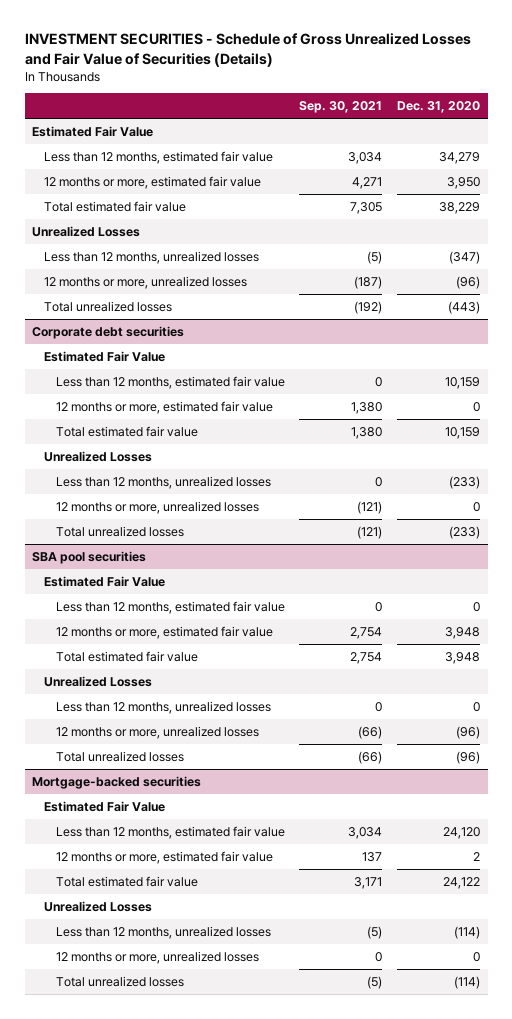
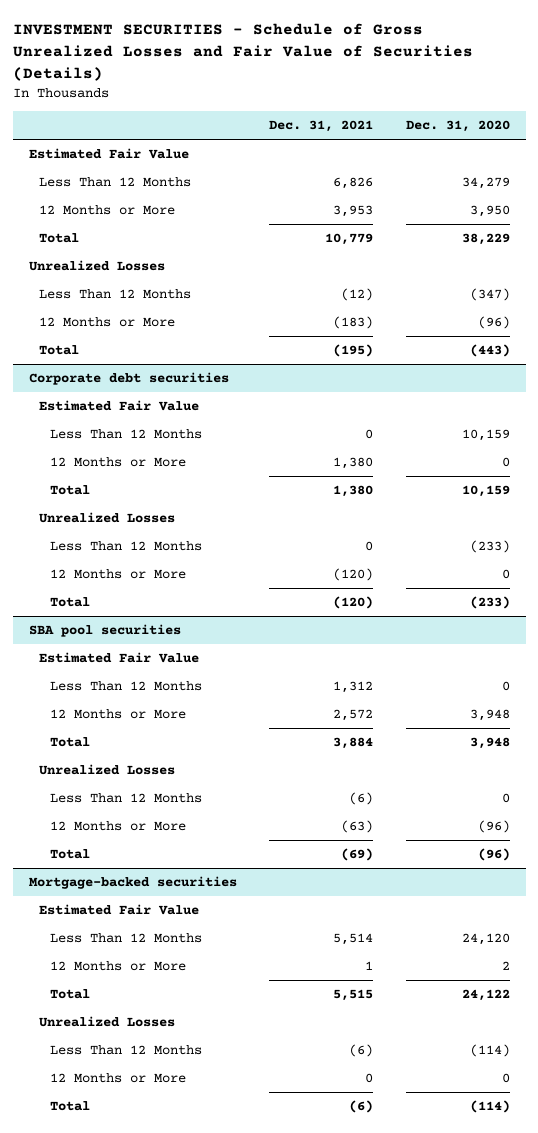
[299,101,383,114] Sep. 30, 2021 -> none
none -> [269,120,374,133] Dec. 31, 2021
[43,150,273,164] Less than 12 months, estimated fair value -> [39,177,192,188] Less Than 12 Months
[43,175,261,189] 12 months or more, estimated fair value -> [39,205,176,216] 12 Months or More
[43,200,186,212] Total estimated fair value -> [39,233,80,244] Total
[43,250,259,264] Less than 12 months, unrealized losses -> [39,289,192,300] Less Than 12 Months
[43,275,247,289] 12 months or more, unrealized losses -> [39,317,176,328] 12 Months or More
[43,300,172,312] Total unrealized losses -> [39,345,80,356] Total
[55,375,285,389] Less than 12 months, estimated fair value -> [49,429,202,440] Less Than 12 Months
[55,400,273,414] 12 months or more, estimated fair value -> [49,457,186,468] 12 Months or More
[55,425,198,437] Total estimated fair value -> [49,485,90,496] Total
[55,475,271,489] Less than 12 months, unrealized losses -> [49,541,202,552] Less Than 12 Months
[55,500,259,514] 12 months or more, unrealized losses -> [49,569,186,580] 12 Months or More
[55,525,184,537] Total unrealized losses -> [49,597,90,608] Total
[55,600,285,614] Less than 12 months, estimated fair value -> [49,681,202,692] Less Than 12 Months
[55,625,273,639] 12 months or more, estimated fair value -> [49,709,186,720] 12 Months or More
[55,650,198,662] Total estimated fair value -> [49,737,90,748] Total
[55,700,271,714] Less than 12 months, unrealized losses -> [49,793,202,804] Less Than 12 Months
[55,725,259,739] 12 months or more, unrealized losses -> [49,821,186,832] 12 Months or More
[55,750,184,762] Total unrealized losses -> [49,849,90,860] Total
[55,825,285,839] Less than 12 months, estimated fair value -> [49,933,202,944] Less Than 12 Months
[55,850,273,864] 12 months or more, estimated fair value -> [49,961,186,972] 12 Months or More
[55,875,198,887] Total estimated fair value -> [49,989,90,1000] Total
[55,925,271,939] Less than 12 months, unrealized losses -> [49,1045,202,1056] Less Than 12 Months
[55,950,259,964] 12 months or more, unrealized losses -> [49,1073,186,1084] 12 Months or More
[55,975,184,987] Total unrealized losses -> [49,1101,90,1112] Total

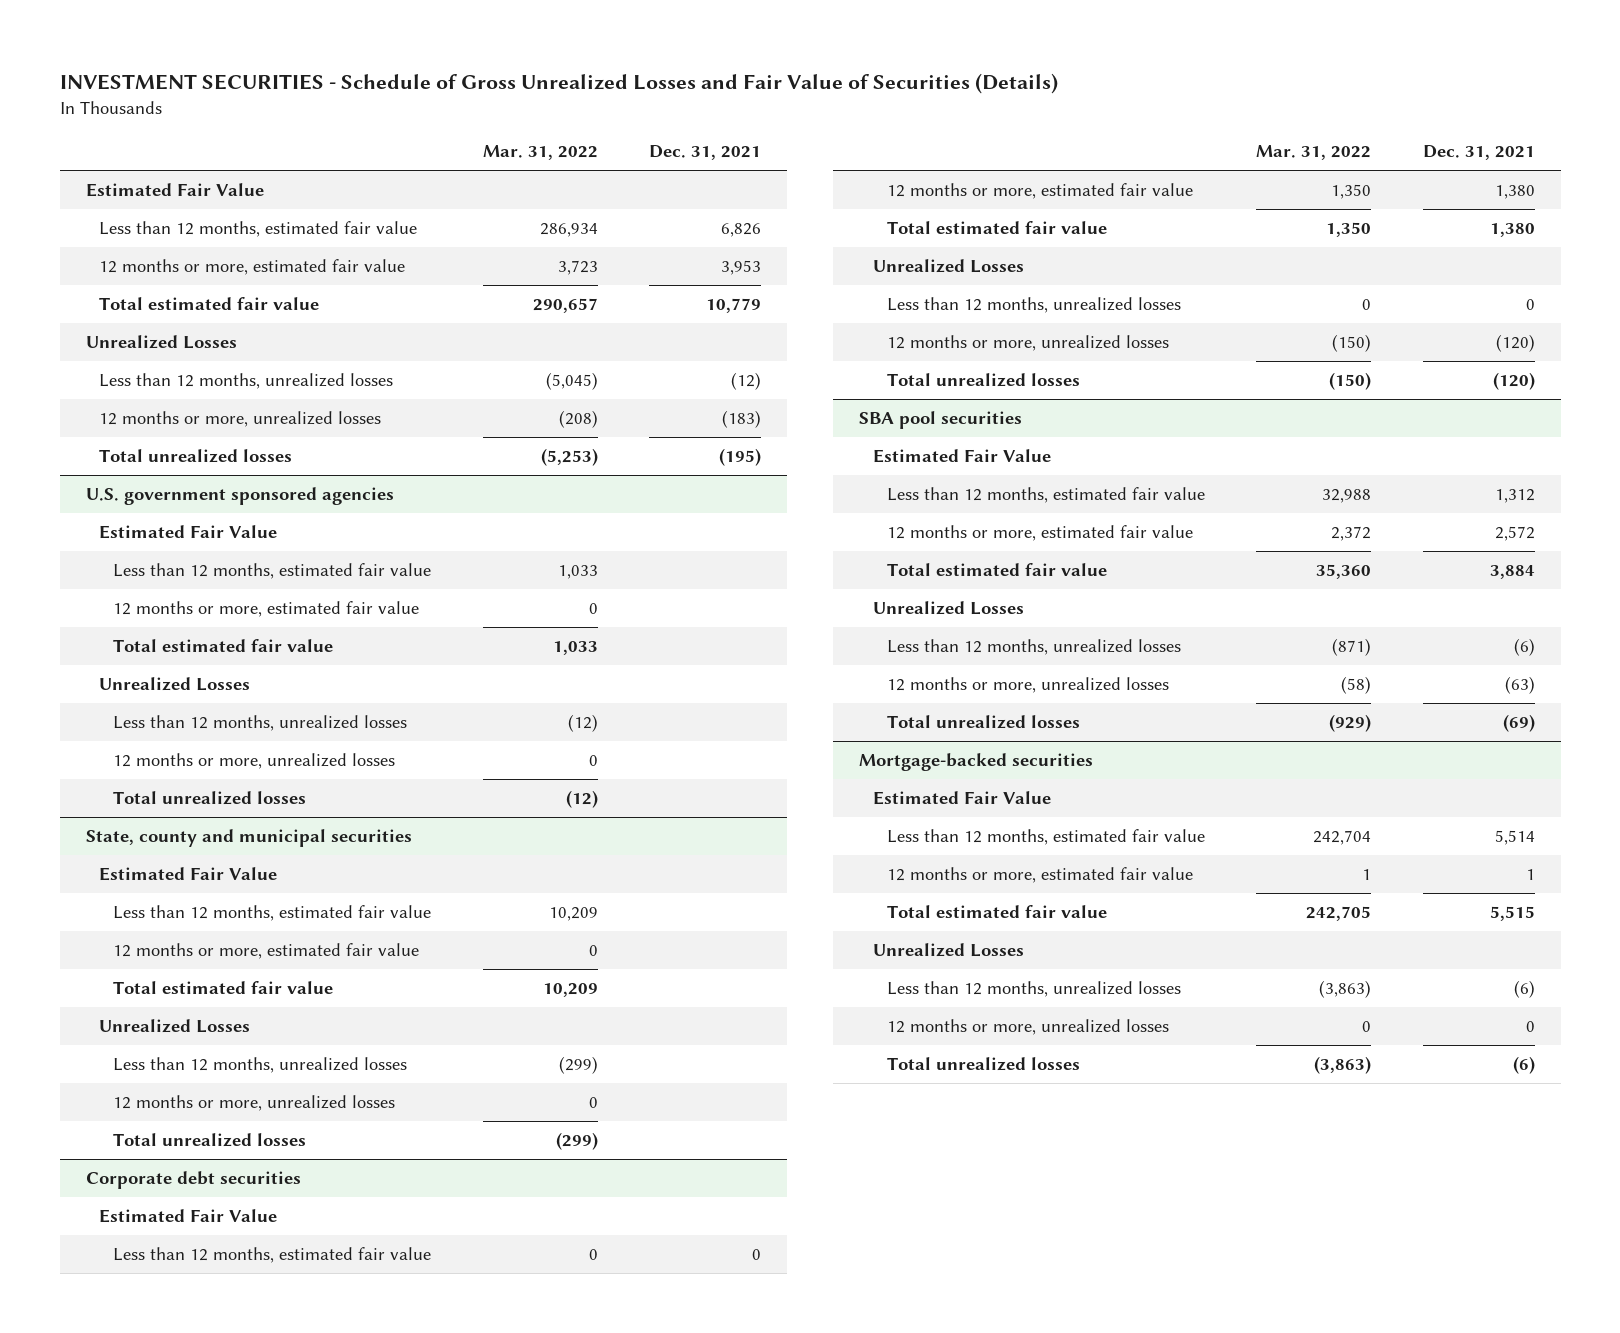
[405,120,510,133] Dec. 31, 2020 -> none
none -> [482,145,598,161] Mar. 31, 2022
[39,177,192,188] Less Than 12 Months -> [99,220,418,237] Less than 12 months, estimated fair value
[39,205,176,216] 12 Months or More -> [99,258,406,275] 12 months or more, estimated fair value
[39,233,80,244] Total -> [99,296,320,310] Total estimated fair value
[39,289,192,300] Less Than 12 Months -> [99,372,394,389] Less than 12 months, unrealized losses
[39,317,176,328] 12 Months or More -> [99,410,382,427] 12 months or more, unrealized losses
[39,345,80,356] Total -> [99,448,293,463] Total unrealized losses
none -> [85,486,394,505] U.S. government sponsored agencies
none -> [99,524,278,539] Estimated Fair Value
none -> [113,562,432,579] Less than 12 months, estimated fair value
none -> [113,600,420,617] 12 months or more, estimated fair value
none -> [113,638,334,652] Total estimated fair value
none -> [99,676,251,691] Unrealized Losses
none -> [113,714,408,731] Less than 12 months, unrealized losses
none -> [113,752,396,769] 12 months or more, unrealized losses
none -> [113,790,307,805] Total unrealized losses
none -> [85,828,412,847] State, county and municipal securities
none -> [99,866,278,881] Estimated Fair Value
none -> [113,904,432,921] Less than 12 months, estimated fair value
none -> [113,942,420,959] 12 months or more, estimated fair value
none -> [113,980,334,994] Total estimated fair value
none -> [99,1018,251,1033] Unrealized Losses
none -> [113,1056,408,1073] Less than 12 months, unrealized losses
none -> [113,1094,396,1111] 12 months or more, unrealized losses
none -> [113,1132,307,1147] Total unrealized losses
[49,429,202,440] Less Than 12 Months -> [113,1246,432,1263] Less than 12 months, estimated fair value
[49,457,186,468] 12 Months or More -> [886,182,1193,199] 12 months or more, estimated fair value
[49,485,90,496] Total -> [886,220,1107,234] Total estimated fair value
[49,541,202,552] Less Than 12 Months -> [886,296,1181,313] Less than 12 months, unrealized losses
[49,569,186,580] 12 Months or More -> [886,334,1169,351] 12 months or more, unrealized losses
[49,597,90,608] Total -> [886,372,1080,387] Total unrealized losses
[49,681,202,692] Less Than 12 Months -> [886,486,1205,503] Less than 12 months, estimated fair value
[49,709,186,720] 12 Months or More -> [886,524,1193,541] 12 months or more, estimated fair value
[49,737,90,748] Total -> [886,562,1107,576] Total estimated fair value
[49,793,202,804] Less Than 12 Months -> [886,638,1181,655] Less than 12 months, unrealized losses
[49,821,186,832] 12 Months or More -> [886,676,1169,693] 12 months or more, unrealized losses
[49,849,90,860] Total -> [886,714,1080,729] Total unrealized losses
[49,933,202,944] Less Than 12 Months -> [886,828,1205,845] Less than 12 months, estimated fair value
[49,961,186,972] 12 Months or More -> [886,866,1193,883] 12 months or more, estimated fair value
[49,989,90,1000] Total -> [886,904,1107,918] Total estimated fair value
[49,1045,202,1056] Less Than 12 Months -> [886,980,1181,997] Less than 12 months, unrealized losses
[49,1073,186,1084] 12 Months or More -> [886,1018,1169,1035] 12 months or more, unrealized losses
[49,1101,90,1112] Total -> [886,1056,1080,1071] Total unrealized losses

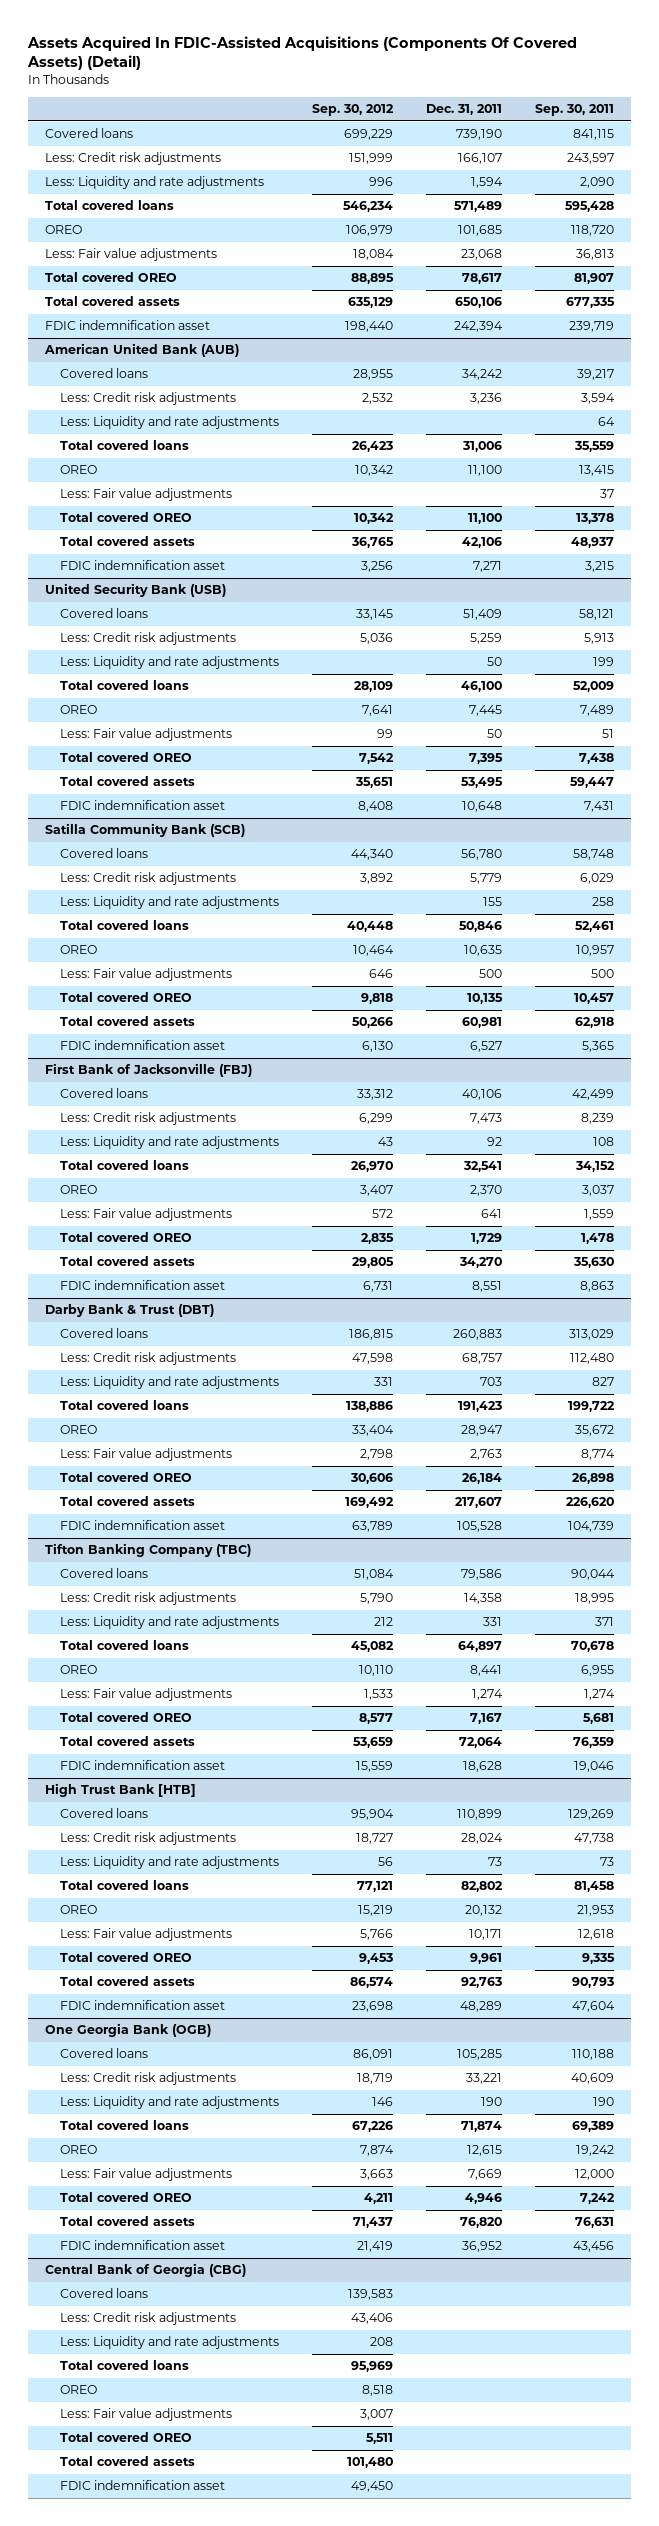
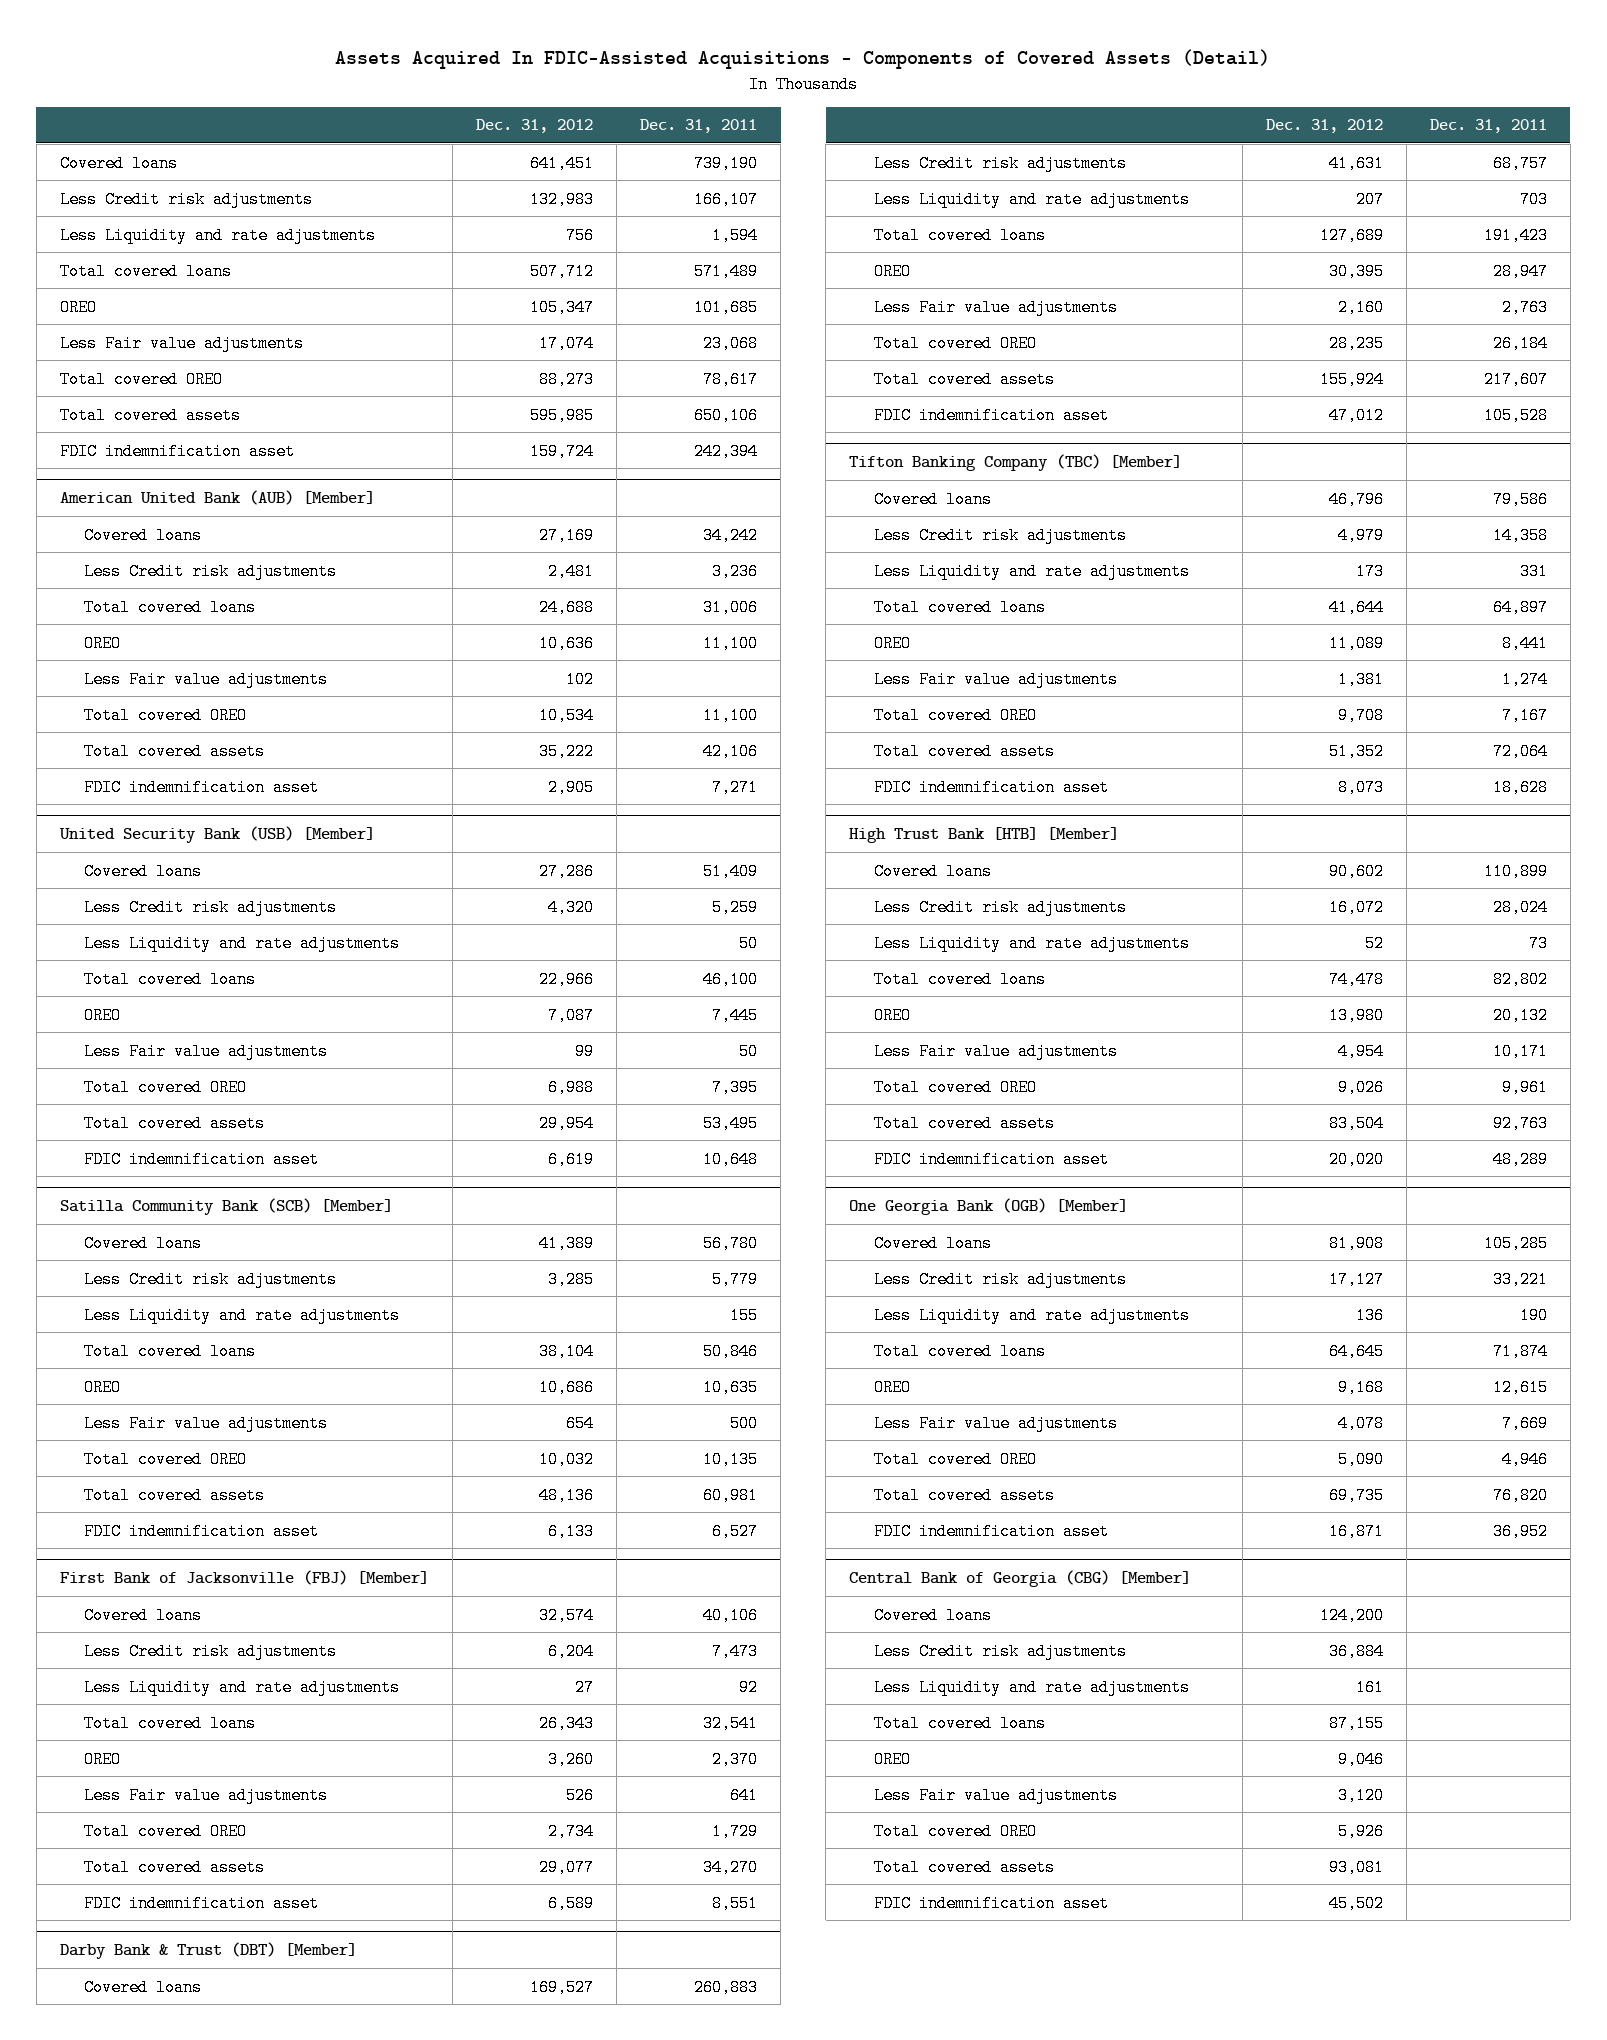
[27,35,578,71] Assets Acquired In FDIC-Assisted Acquisitions (Components Of Covered Assets) (Detail) -> [335,49,1271,70] Assets Acquired In FDIC-Assisted Acquisitions - Components of Covered Assets (Detail)
[312,104,395,117] Sep. 30, 2012 -> none
[535,104,615,117] Sep. 30, 2011 -> none
none -> [475,119,593,134] Dec. 31, 2012
[44,152,221,166] Less: Credit risk adjustments -> [59,190,313,208] Less Credit risk adjustments
[44,176,264,190] Less: Liquidity and rate adjustments -> [59,226,376,244] Less Liquidity and rate adjustments
[44,248,217,262] Less: Fair value adjustments -> [59,334,304,352] Less Fair value adjustments
[43,343,239,358] American United Bank (AUB) -> [59,490,375,506] American United Bank (AUB) [Member]
[60,416,280,430] Less: Liquidity and rate adjustments -> none
[60,392,237,406] Less: Credit risk adjustments -> [84,562,338,580] Less Credit risk adjustments
[60,488,233,502] Less: Fair value adjustments -> [84,670,329,688] Less Fair value adjustments
[44,583,226,598] United Security Bank (USB) -> [58,826,375,844] United Security Bank (USB) [Member]
[60,632,237,646] Less: Credit risk adjustments -> [84,898,338,916] Less Credit risk adjustments
[60,656,280,670] Less: Liquidity and rate adjustments -> [84,934,401,952] Less Liquidity and rate adjustments
[60,728,233,742] Less: Fair value adjustments -> [84,1042,329,1060] Less Fair value adjustments
[44,823,245,838] Satilla Community Bank (SCB) -> [59,1198,393,1216] Satilla Community Bank (SCB) [Member]
[60,872,237,886] Less: Credit risk adjustments -> [84,1270,338,1288] Less Credit risk adjustments
[60,896,280,910] Less: Liquidity and rate adjustments -> [84,1306,401,1324] Less Liquidity and rate adjustments
[60,968,233,982] Less: Fair value adjustments -> [84,1414,329,1432] Less Fair value adjustments
[44,1063,252,1078] First Bank of Jacksonville (FBJ) -> [59,1570,429,1586] First Bank of Jacksonville (FBJ) [Member]
[60,1112,237,1126] Less: Credit risk adjustments -> [84,1642,338,1660] Less Credit risk adjustments
[60,1136,280,1150] Less: Liquidity and rate adjustments -> [84,1678,401,1696] Less Liquidity and rate adjustments
[60,1208,233,1222] Less: Fair value adjustments -> [84,1786,329,1804] Less Fair value adjustments
[44,1304,214,1318] Darby Bank & Trust (DBT) -> [59,1942,357,1960] Darby Bank & Trust (DBT) [Member]
[60,1352,237,1366] Less: Credit risk adjustments -> [874,154,1128,172] Less Credit risk adjustments
[60,1376,280,1390] Less: Liquidity and rate adjustments -> [874,190,1191,208] Less Liquidity and rate adjustments
[60,1448,233,1462] Less: Fair value adjustments -> [874,298,1119,316] Less Fair value adjustments
[44,1543,251,1558] Tifton Banking Company (TBC) -> [849,454,1183,472] Tifton Banking Company (TBC) [Member]
[60,1592,237,1606] Less: Credit risk adjustments -> [874,526,1128,544] Less Credit risk adjustments
[60,1616,280,1630] Less: Liquidity and rate adjustments -> [874,562,1191,580] Less Liquidity and rate adjustments
[60,1688,233,1702] Less: Fair value adjustments -> [874,670,1119,688] Less Fair value adjustments
[44,1783,196,1798] High Trust Bank [HTB] -> [849,827,1120,844] High Trust Bank [HTB] [Member]
[60,1832,237,1846] Less: Credit risk adjustments -> [874,898,1128,916] Less Credit risk adjustments
[60,1856,280,1870] Less: Liquidity and rate adjustments -> [874,934,1191,952] Less Liquidity and rate adjustments
[60,1928,233,1942] Less: Fair value adjustments -> [874,1042,1119,1060] Less Fair value adjustments
[44,2023,211,2038] One Georgia Bank (OGB) -> [849,1198,1129,1216] One Georgia Bank (OGB) [Member]
[60,2072,237,2086] Less: Credit risk adjustments -> [874,1270,1128,1288] Less Credit risk adjustments
[60,2096,280,2110] Less: Liquidity and rate adjustments -> [874,1306,1191,1324] Less Liquidity and rate adjustments
[60,2168,233,2182] Less: Fair value adjustments -> [874,1414,1119,1432] Less Fair value adjustments
[44,2263,246,2278] Central Bank of Georgia (CBG) -> [849,1570,1192,1588] Central Bank of Georgia (CBG) [Member]
[60,2312,237,2326] Less: Credit risk adjustments -> [874,1642,1128,1660] Less Credit risk adjustments
[60,2336,280,2350] Less: Liquidity and rate adjustments -> [874,1678,1191,1696] Less Liquidity and rate adjustments
[60,2408,233,2422] Less: Fair value adjustments -> [874,1786,1119,1804] Less Fair value adjustments

